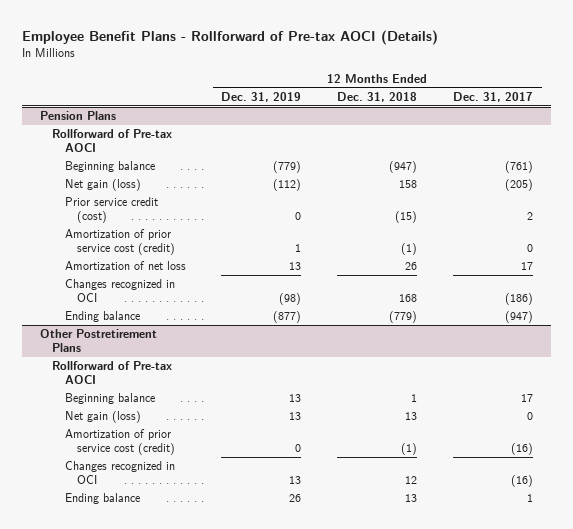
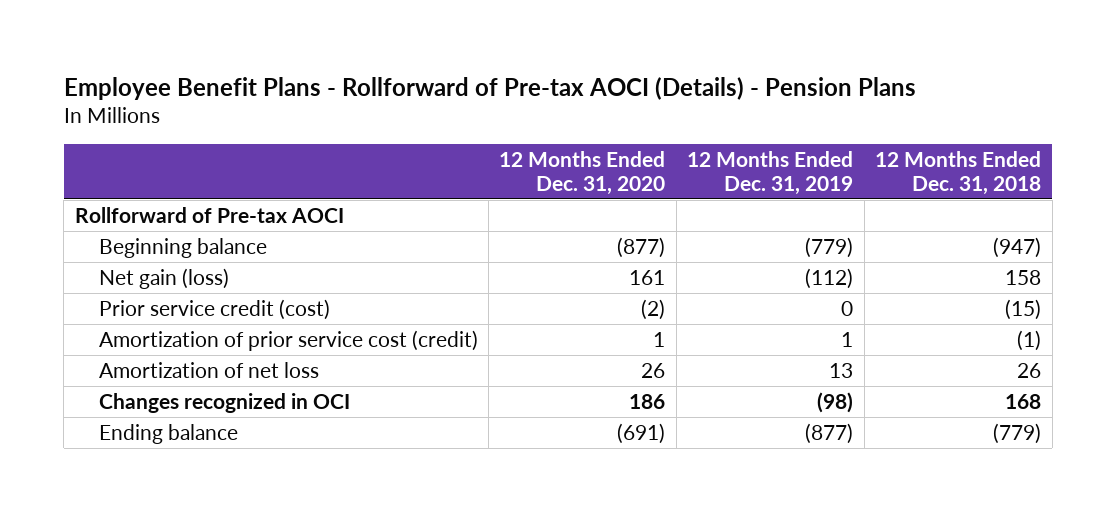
[21,29,438,45] Employee Benefit Plans - Rollforward of Pre-tax AOCI (Details) -> [63,76,916,100] Employee Benefit Plans - Rollforward of Pre-tax AOCI (Details) - Pension Plans
[452,92,533,103] Dec. 31, 2017 -> none
none -> [499,150,666,195] 12 Months Ended Dec. 31, 2020
[39,111,116,121] Pension Plans -> none
[39,329,157,353] Other Postretirement Plans -> none
[52,361,173,385] Rollforward of Pre-tax AOCI -> none
[64,393,155,405] Beginning balance -> none
[64,411,141,424] Net gain (loss) -> none
[64,429,176,456] Amortization of prior service cost (credit) -> none
[64,461,175,485] Changes recognized in OCI -> none
[64,493,140,505] Ending balance -> none

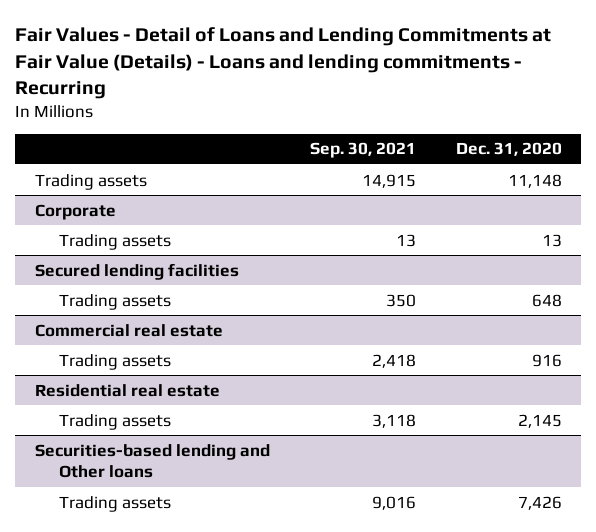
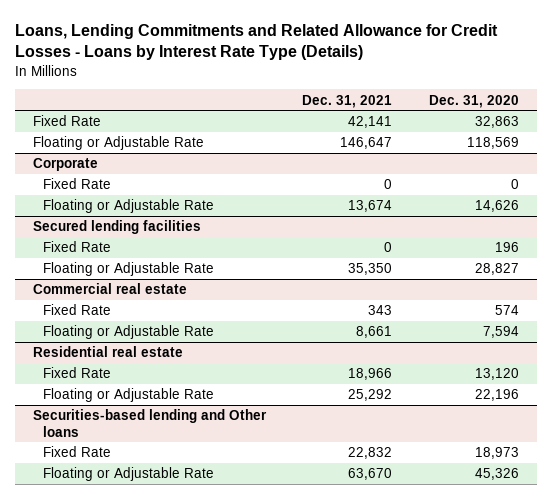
[15,27,552,99] Fair Values - Detail of Loans and Lending Commitments at Fair Value (Details) - Loans and lending commitments - Recurring -> [14,23,498,61] Loans, Lending Commitments and Related Allowance for Credit Losses - Loans by Interest Rate Type (Details)
[309,142,416,159] Sep. 30, 2021 -> none
none -> [302,94,393,108] Dec. 31, 2021
[34,173,147,190] Trading assets -> none
none -> [32,115,101,127] Fixed Rate
none -> [32,136,204,151] Floating or Adjustable Rate
[59,233,172,250] Trading assets -> none
none -> [43,178,112,190] Fixed Rate
none -> [43,199,215,214] Floating or Adjustable Rate
[59,293,172,310] Trading assets -> none
none -> [43,241,112,253] Fixed Rate
none -> [43,262,215,277] Floating or Adjustable Rate
[59,353,172,370] Trading assets -> none
none -> [43,304,112,316] Fixed Rate
none -> [43,325,215,340] Floating or Adjustable Rate
[59,413,172,430] Trading assets -> none
none -> [43,367,112,379] Fixed Rate
none -> [43,388,215,403] Floating or Adjustable Rate
[59,495,172,512] Trading assets -> none
none -> [43,446,112,458] Fixed Rate
none -> [43,467,215,482] Floating or Adjustable Rate

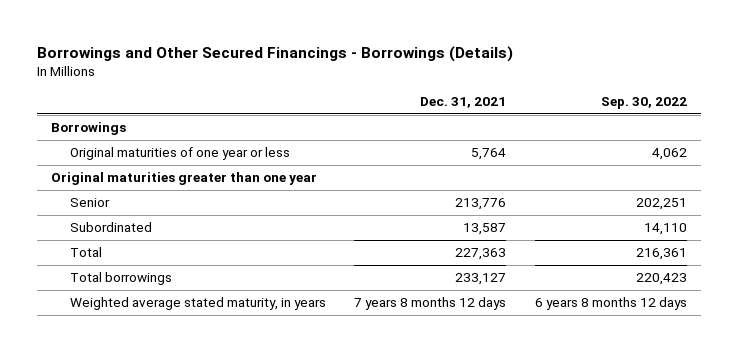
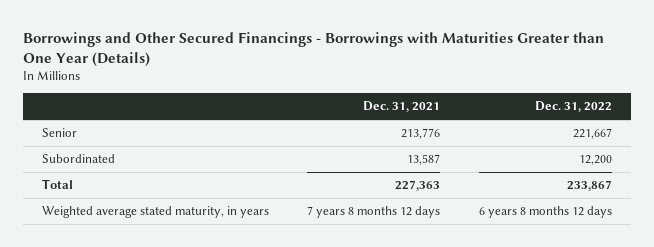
[37,45,514,62] Borrowings and Other Secured Financings - Borrowings (Details) -> [23,32,605,68] Borrowings and Other Secured Financings - Borrowings with Maturities Greater than One Year (Details)
[600,96,687,109] Sep. 30, 2022 -> none
none -> [534,101,612,113] Dec. 31, 2022
[51,122,127,136] Borrowings -> none
[70,147,291,161] Original maturities of one year or less -> none
[51,172,318,186] Original maturities greater than one year -> none
[70,272,173,286] Total borrowings -> none

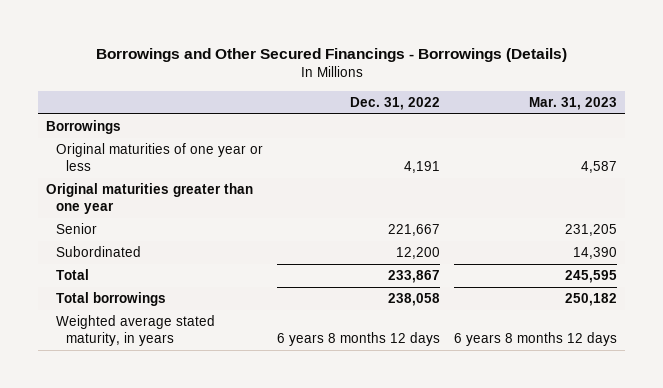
[23,32,605,68] Borrowings and Other Secured Financings - Borrowings with Maturities Greater than One Year (Details) -> [95,48,567,63] Borrowings and Other Secured Financings - Borrowings (Details)
[363,101,441,113] Dec. 31, 2021 -> none
none -> [529,96,618,110] Mar. 31, 2023
none -> [45,120,121,135] Borrowings
none -> [55,143,263,171] Original maturities of one year or less
none -> [45,183,253,214] Original maturities greater than one year
none -> [55,292,166,307] Total borrowings

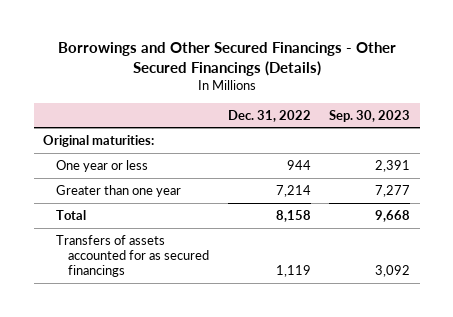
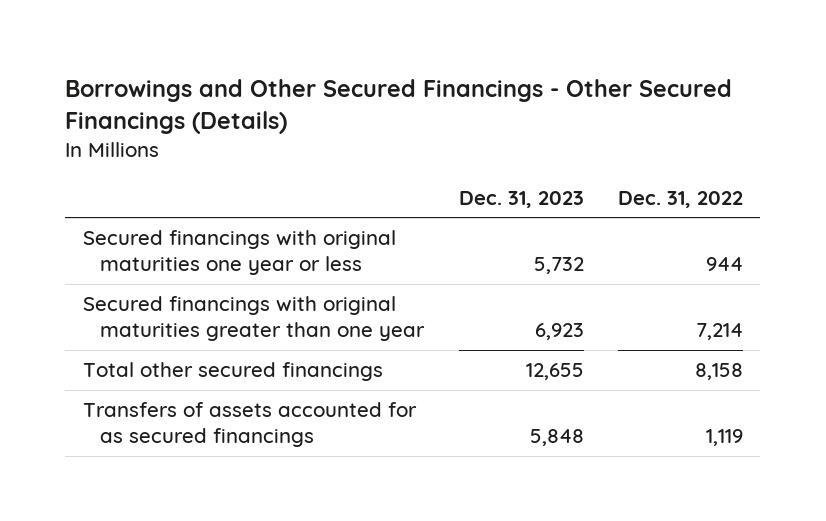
[329,109,411,122] Sep. 30, 2023 -> none
none -> [458,190,584,208] Dec. 31, 2023
[43,134,155,147] Original maturities: -> none
[55,159,148,172] One year or less -> [82,230,396,276] Secured financings with original maturities one year or less
[55,184,181,197] Greater than one year -> [82,296,426,342] Secured financings with original maturities greater than one year
[55,209,86,220] Total -> [82,362,383,382] Total other secured financings

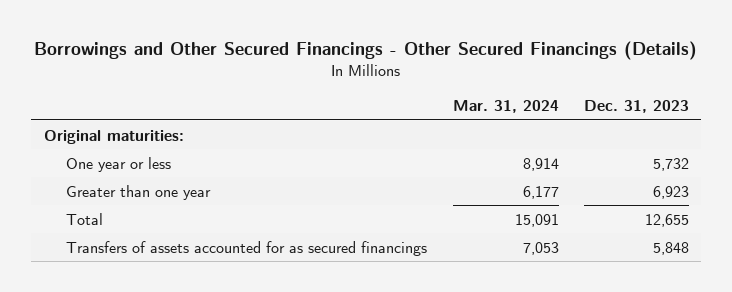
[618,190,744,208] Dec. 31, 2022 -> none
none -> [452,100,559,114] Mar. 31, 2024
none -> [43,129,184,144] Original maturities:
[82,230,396,276] Secured financings with original maturities one year or less -> [66,156,172,172] One year or less
[82,296,426,342] Secured financings with original maturities greater than one year -> [66,184,212,200] Greater than one year
[82,362,383,382] Total other secured financings -> [66,212,104,225] Total

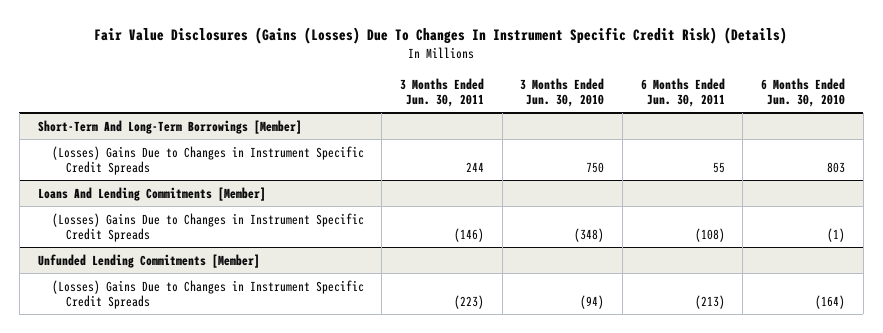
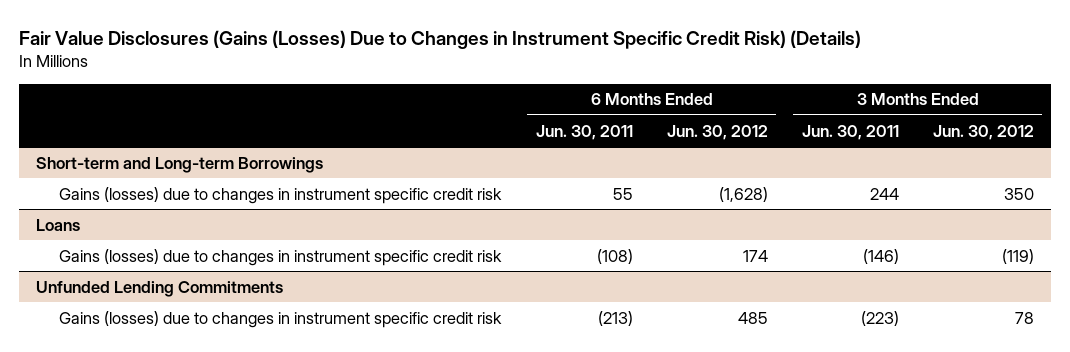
[94,26,788,44] Fair Value Disclosures (Gains (Losses) Due To Changes In Instrument Specific Credit Risk) (Details) -> [19,29,862,49] Fair Value Disclosures (Gains (Losses) Due to Changes in Instrument Specific Credit Risk) (Details)
[520,77,605,107] 3 Months Ended Jun. 30, 2010 -> none
[760,77,845,107] 6 Months Ended Jun. 30, 2010 -> none
none -> [666,124,768,140] Jun. 30, 2012
none -> [932,124,1034,140] Jun. 30, 2012
[37,186,266,201] Loans And Lending Commitments [Member] -> none
[37,119,302,134] Short-Term And Long-Term Borrowings [Member] -> [36,156,324,173] Short-term and Long-term Borrowings
[51,145,364,175] (Losses) Gains Due to Changes in Instrument Specific Credit Spreads -> [59,186,503,204] Gains (losses) due to changes in instrument specific credit risk
none -> [36,218,81,231] Loans
[51,212,364,242] (Losses) Gains Due to Changes in Instrument Specific Credit Spreads -> [59,248,503,266] Gains (losses) due to changes in instrument specific credit risk
[37,253,260,268] Unfunded Lending Commitments [Member] -> [36,280,284,297] Unfunded Lending Commitments
[51,279,364,309] (Losses) Gains Due to Changes in Instrument Specific Credit Spreads -> [59,310,503,328] Gains (losses) due to changes in instrument specific credit risk

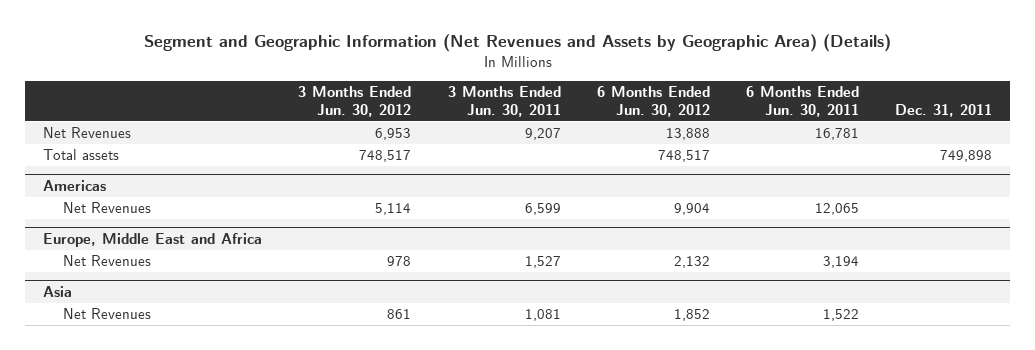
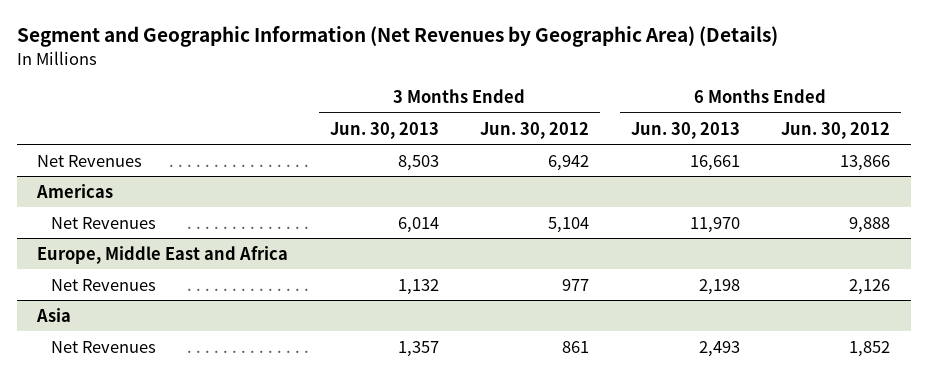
[143,34,891,53] Segment and Geographic Information (Net Revenues and Assets by Geographic Area) (Details) -> [16,26,778,48] Segment and Geographic Information (Net Revenues by Geographic Area) (Details)
[447,85,561,117] 3 Months Ended Jun. 30, 2011 -> none
[745,85,859,117] 6 Months Ended Jun. 30, 2011 -> none
[895,103,993,117] Dec. 31, 2011 -> none
none -> [329,121,439,139] Jun. 30, 2013
none -> [630,121,740,139] Jun. 30, 2013
[43,148,120,160] Total assets -> none
[375,127,412,140] 6,953 -> [548,154,590,171] 6,942
[665,127,710,140] 13,888 -> [840,154,891,171] 13,866
[375,202,412,215] 5,114 -> [548,216,590,233] 5,104
[673,202,710,215] 9,904 -> [849,216,891,233] 9,888
[387,255,412,266] 978 -> [562,278,590,291] 977
[673,255,710,268] 2,132 -> [849,278,891,295] 2,126

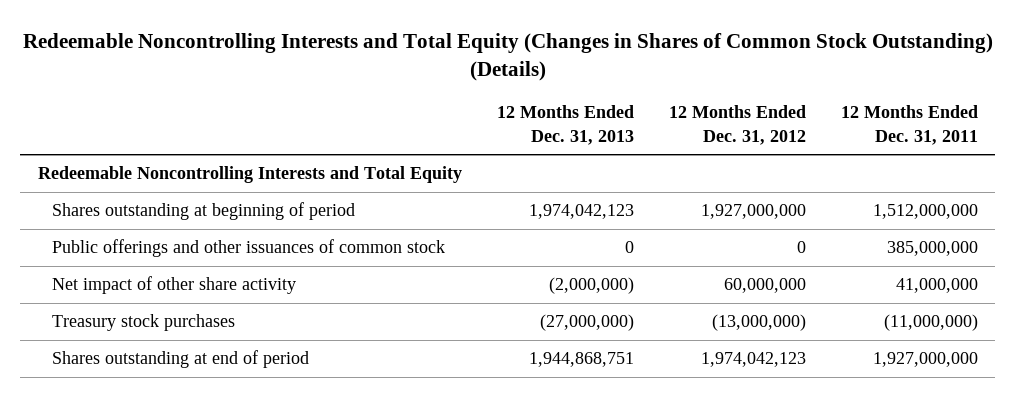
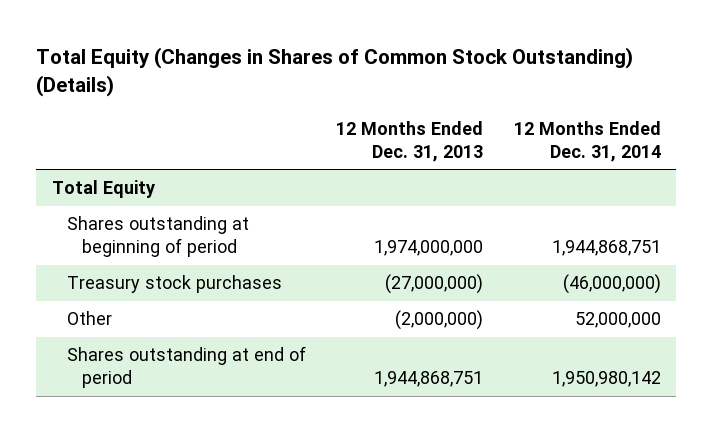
[22,33,993,82] Redeemable Noncontrolling Interests and Total Equity (Changes in Shares of Common Stock Outstanding) (Details) -> [36,47,634,98] Total Equity (Changes in Shares of Common Stock Outstanding) (Details)
[668,105,806,145] 12 Months Ended Dec. 31, 2012 -> none
[840,105,978,145] 12 Months Ended Dec. 31, 2011 -> none
none -> [513,120,661,162] 12 Months Ended Dec. 31, 2014
[52,239,446,258] Public offerings and other issuances of common stock -> none
[52,276,297,295] Net impact of other share activity -> none
[37,166,462,184] Redeemable Noncontrolling Interests and Total Equity -> [51,180,155,199] Total Equity
[528,204,634,220] 1,974,042,123 -> [374,240,484,257] 1,974,000,000
none -> [66,311,112,326] Other

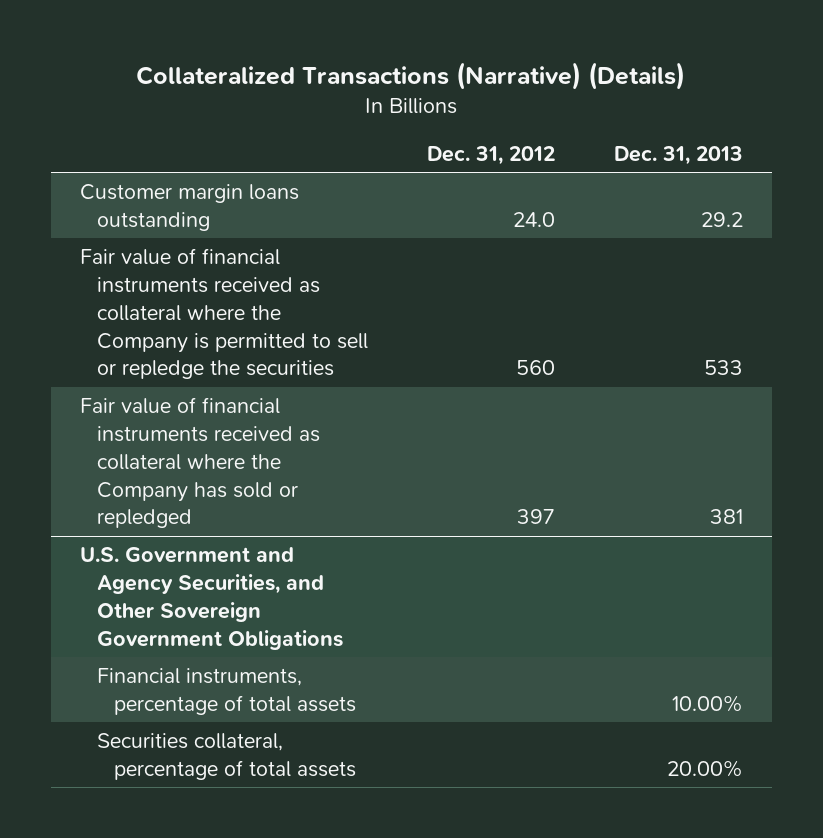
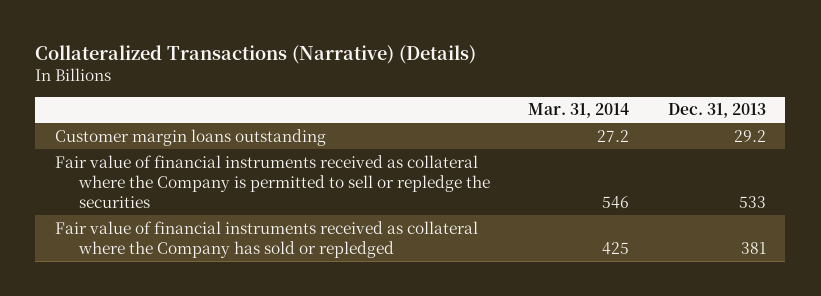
[427,145,556,165] Dec. 31, 2012 -> none
none -> [528,103,630,119] Mar. 31, 2014
[80,547,344,650] U.S. Government and Agency Securities, and Other Sovereign Government Obligations -> none
[97,668,357,715] Financial instruments, percentage of total assets -> none
[97,733,357,780] Securities collateral, percentage of total assets -> none

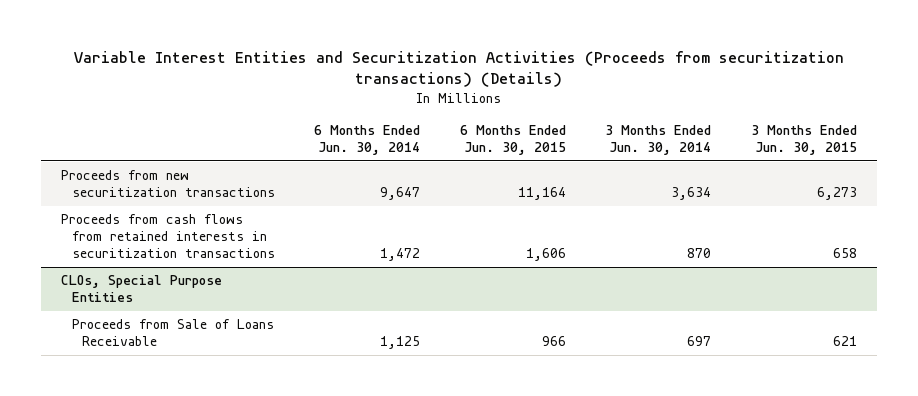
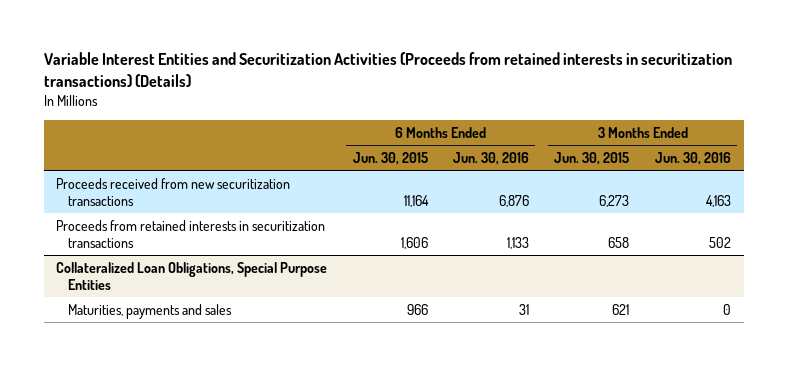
[73,50,844,88] Variable Interest Entities and Securitization Activities (Proceeds from securitization transactions) (Details) -> [43,52,732,87] Variable Interest Entities and Securitization Activities (Proceeds from retained interests in securitization transactions) (Details)
[314,124,421,155] 6 Months Ended Jun. 30, 2014 -> none
[605,124,712,155] 3 Months Ended Jun. 30, 2014 -> none
none -> [453,151,530,165] Jun. 30, 2016
none -> [654,151,731,165] Jun. 30, 2016
[61,275,223,303] CLOs, Special Purpose Entities -> none
[61,170,275,198] Proceeds from new securitization transactions -> [56,177,291,206] Proceeds received from new securitization transactions
[61,214,275,259] Proceeds from cash flows from retained interests in securitization transactions -> [56,219,326,248] Proceeds from retained interests in securitization transactions
none -> [56,261,328,290] Collateralized Loan Obligations, Special Purpose Entities
[71,319,274,347] Proceeds from Sale of Loans Receivable -> [68,303,233,319] Maturities, payments and sales

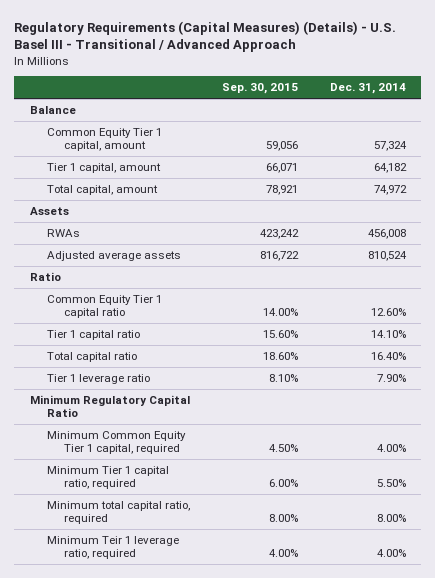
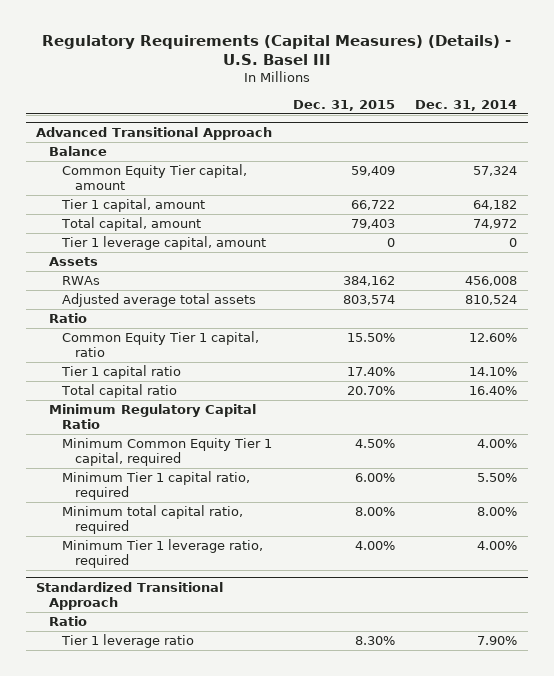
[13,20,396,53] Regulatory Requirements (Capital Measures) (Details) - U.S. Basel III - Transitional / Advanced Approach -> [41,34,511,66] Regulatory Requirements (Capital Measures) (Details) - U.S. Basel III
[221,83,298,95] Sep. 30, 2015 -> none
none -> [292,99,395,111] Dec. 31, 2015
none -> [36,126,273,140] Advanced Transitional Approach
[46,127,162,152] Common Equity Tier 1 capital, amount -> [62,164,248,191] Common Equity Tier capital, amount
none -> [61,236,267,251] Tier 1 leverage capital, amount
[46,250,181,261] Adjusted average assets -> [62,293,257,308] Adjusted average total assets
[46,294,162,319] Common Equity Tier 1 capital ratio -> [62,331,260,358] Common Equity Tier 1 capital, ratio
[46,373,150,384] Tier 1 leverage ratio -> none
[46,535,179,560] Minimum Teir 1 leverage ratio, required -> [62,539,264,569] Minimum Tier 1 leverage ratio, required
none -> [36,581,224,610] Standardized Transitional Approach
none -> [49,616,88,627] Ratio
none -> [61,634,195,649] Tier 1 leverage ratio

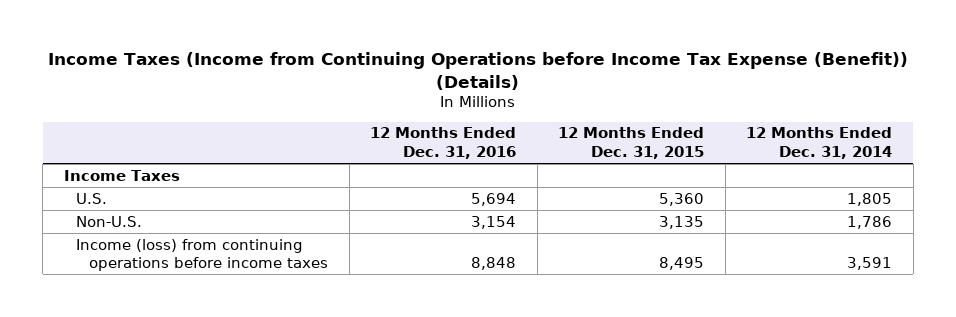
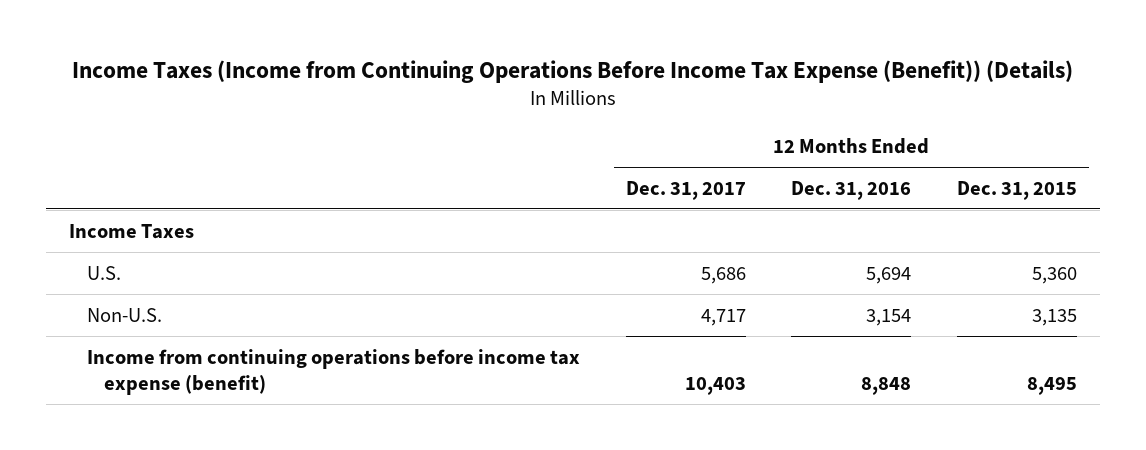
[47,52,908,90] Income Taxes (Income from Continuing Operations before Income Tax Expense (Benefit)) (Details) -> [72,59,1074,83] Income Taxes (Income from Continuing Operations Before Income Tax Expense (Benefit)) (Details)
[746,127,893,159] 12 Months Ended Dec. 31, 2014 -> none
none -> [625,180,746,200] Dec. 31, 2017
[76,238,329,272] Income (loss) from continuing operations before income taxes -> [86,348,580,395] Income from continuing operations before income tax expense (benefit)

